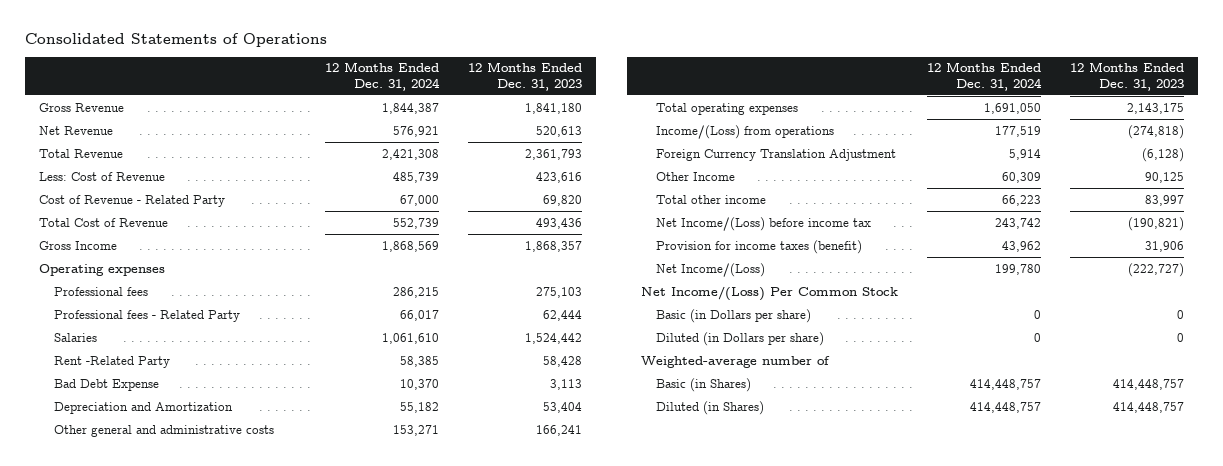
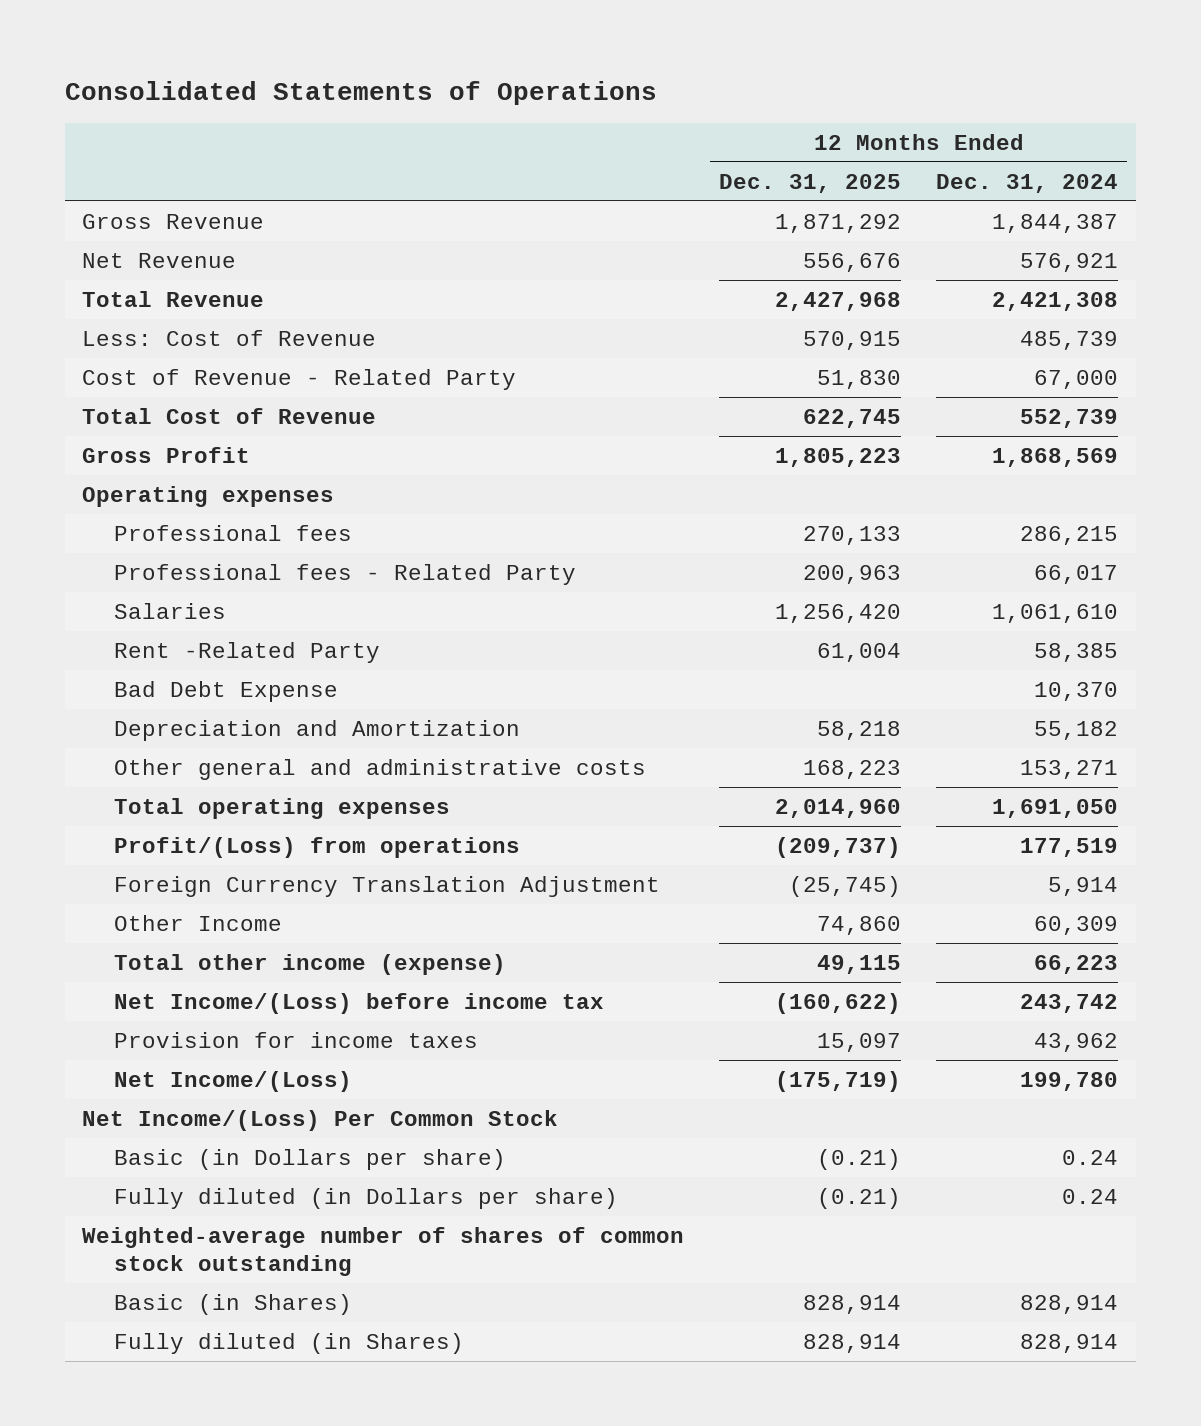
[467,62,582,91] 12 Months Ended Dec. 31, 2023 -> none
none -> [719,173,902,193] Dec. 31, 2025
[39,240,118,250] Gross Income -> [82,446,251,463] Gross Profit
[656,124,835,139] Income/(Loss) from operations -> [114,836,521,858] Profit/(Loss) from operations
[656,194,767,204] Total other income -> [114,953,507,975] Total other income (expense)
[656,239,863,254] Provision for income taxes (benefit) -> [114,1031,479,1048] Provision for income taxes
[1034,309,1042,319] 0 -> [1062,1149,1119,1165] 0.24
[656,331,825,346] Diluted (in Dollars per share) -> [114,1187,619,1209] Fully diluted (in Dollars per share)
[1034,332,1042,342] 0 -> [1062,1188,1119,1204] 0.24
[641,355,831,368] Weighted-average number of -> [82,1226,685,1276] Weighted-average number of shares of common stock outstanding
[970,378,1042,390] 414,448,757 -> [1020,1294,1119,1314] 828,914
[656,400,765,415] Diluted (in Shares) -> [114,1332,465,1354] Fully diluted (in Shares)
[970,401,1042,413] 414,448,757 -> [1020,1333,1119,1353] 828,914

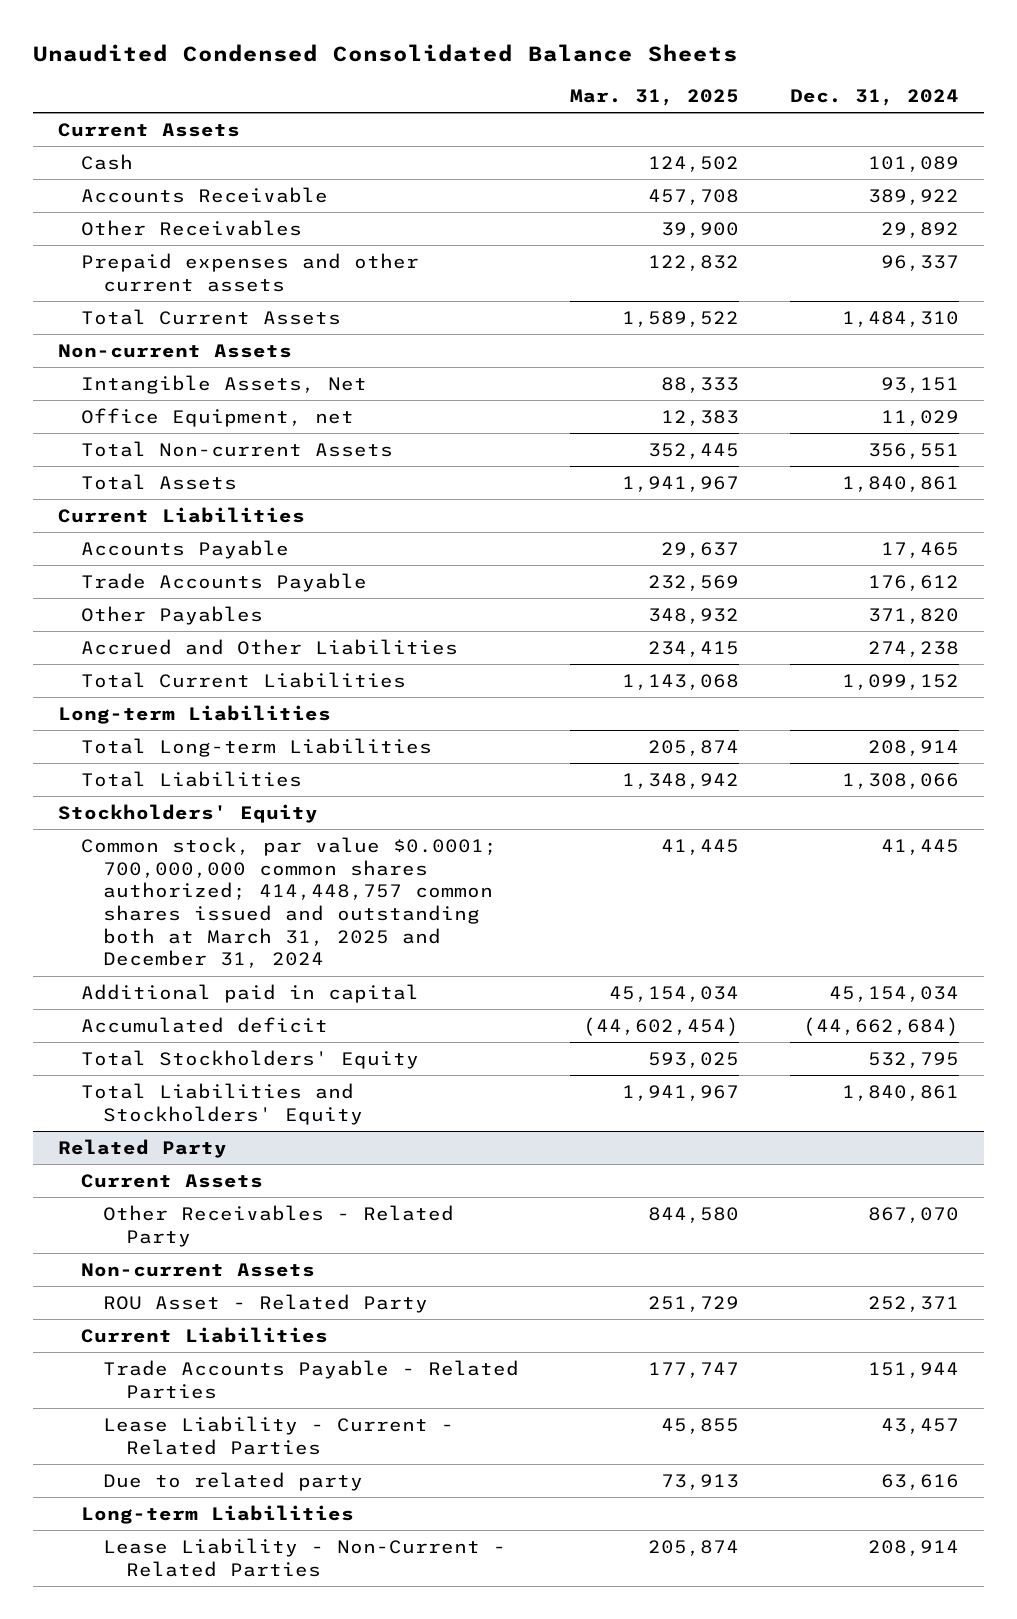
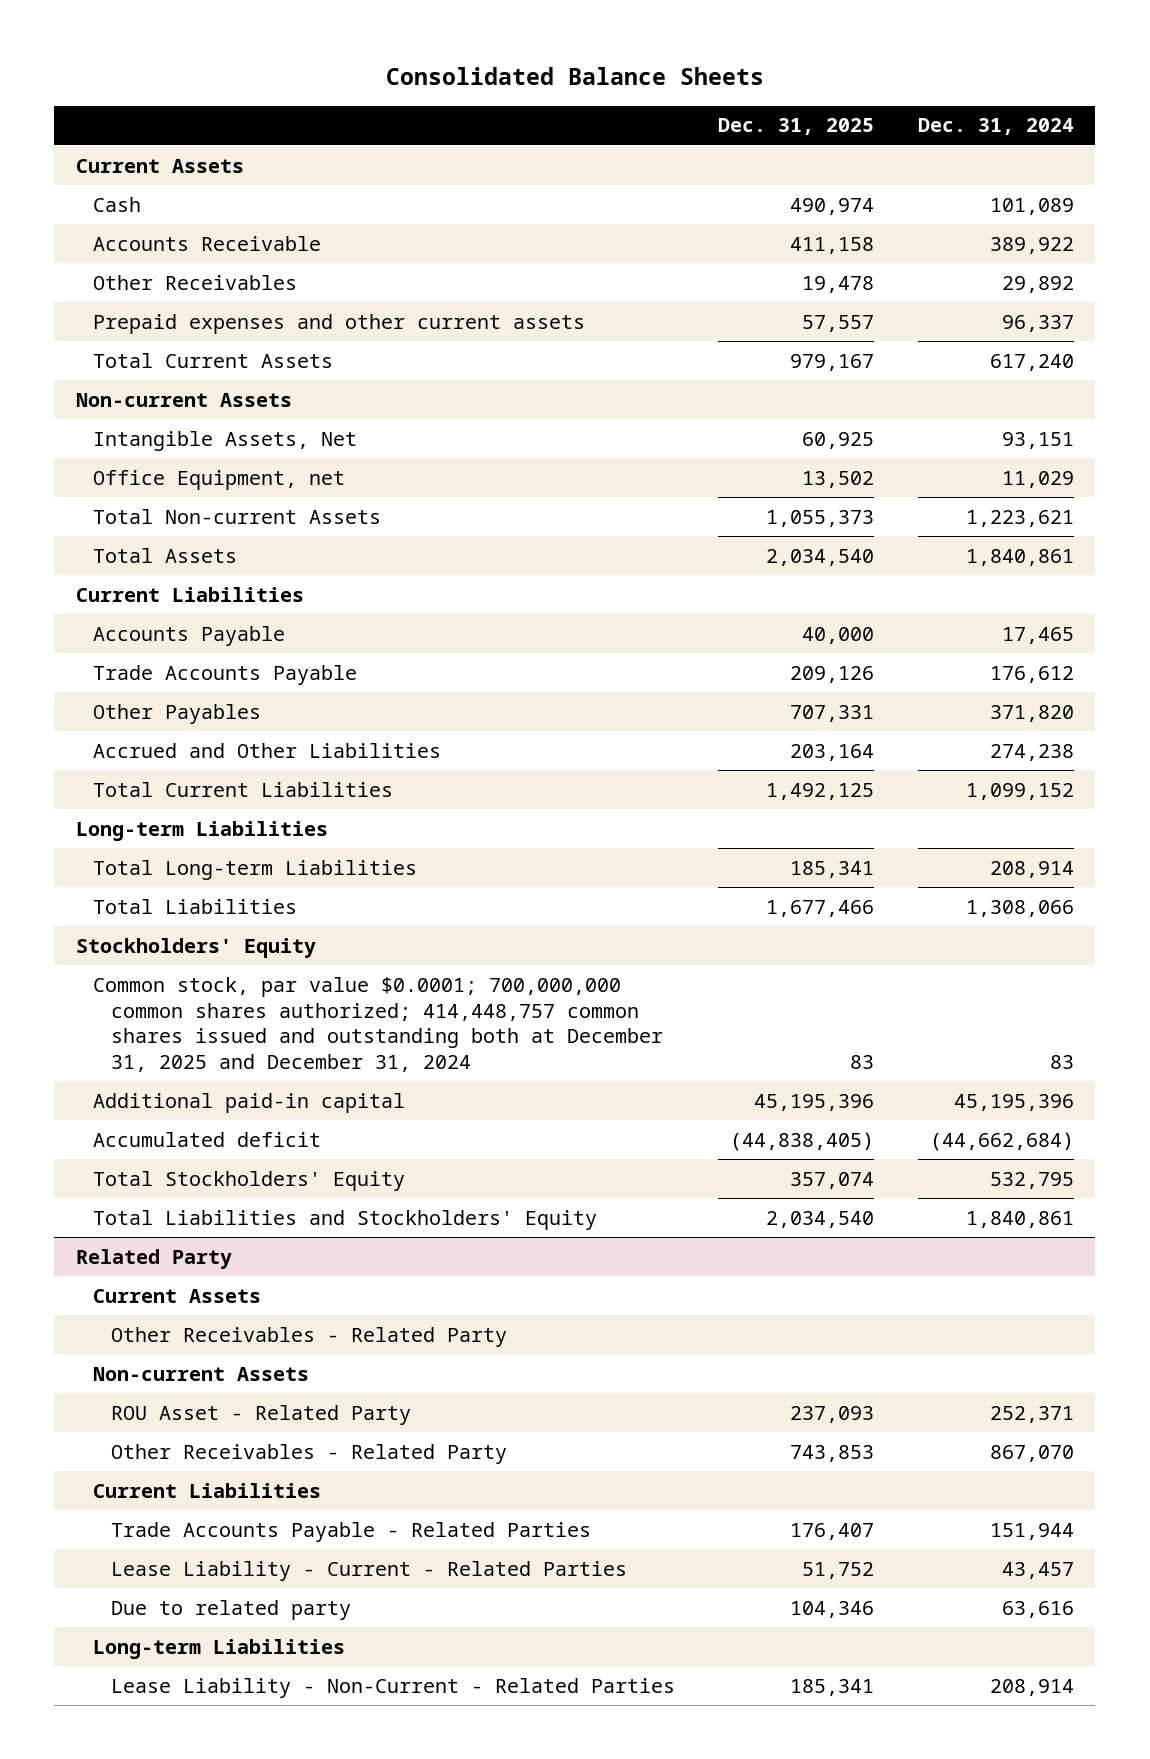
[33,43,739,62] Unaudited Condensed Consolidated Balance Sheets -> [385,67,764,86] Consolidated Balance Sheets
[570,88,740,106] Mar. 31, 2025 -> none
none -> [718,118,875,136] Dec. 31, 2025
[841,310,959,327] 1,484,310 -> [989,353,1074,371] 617,240
[867,442,959,459] 356,551 -> [965,509,1074,527] 1,223,621
[80,836,497,969] Common stock, par value $0.0001; 700,000,000 common shares authorized; 414,448,757 common shares issued and outstanding both at March 31, 2025 and December 31, 2024 -> [93,976,663,1073] Common stock, par value $0.0001; 700,000,000 common shares authorized; 414,448,757 common shares issued and outstanding both at December 31, 2025 and December 31, 2024
[880,838,959,855] 41,445 -> [1049,1055,1074,1070] 83
[80,983,419,1003] Additional paid in capital -> [93,1092,406,1113] Additional paid-in capital
[828,985,959,1002] 45,154,034 -> [953,1093,1074,1111] 45,195,396
none -> [110,1326,507,1347] Other Receivables - Related Party
[103,1204,455,1247] Other Receivables - Related Party -> [110,1443,507,1464] Other Receivables - Related Party

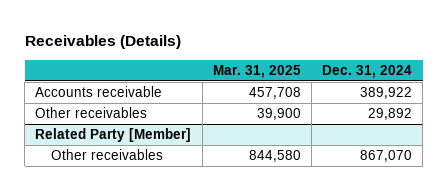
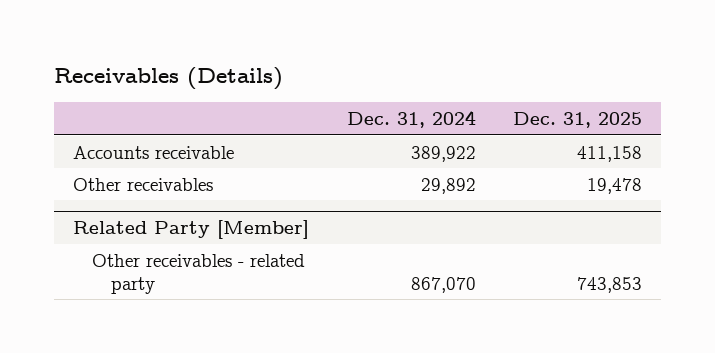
[212,64,301,78] Mar. 31, 2025 -> none
none -> [513,111,643,128] Dec. 31, 2025
[50,149,163,161] Other receivables -> [91,253,305,294] Other receivables - related party

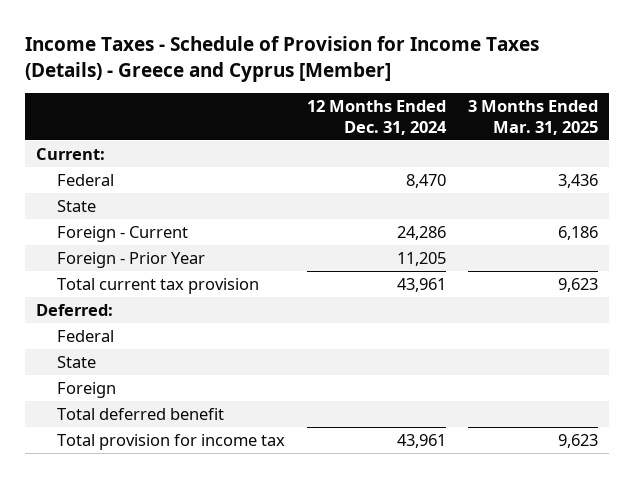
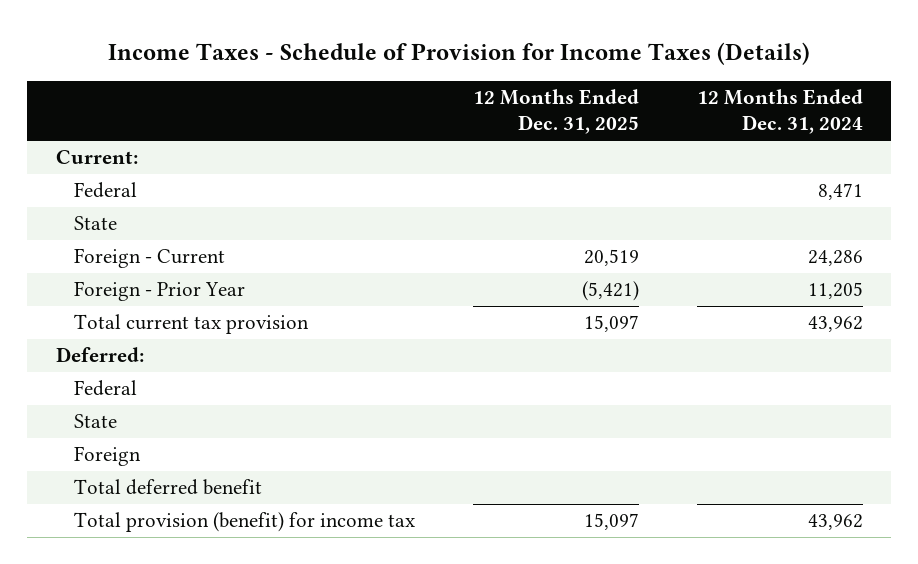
[24,35,539,82] Income Taxes - Schedule of Provision for Income Taxes (Details) - Greece and Cyprus [Member] -> [108,41,811,65] Income Taxes - Schedule of Provision for Income Taxes (Details)
[468,100,599,135] 3 Months Ended Mar. 31, 2025 -> none
none -> [472,89,639,135] 12 Months Ended Dec. 31, 2025
[405,174,446,189] 8,470 -> [817,183,863,201] 8,471
[396,278,446,293] 43,961 -> [807,316,863,333] 43,962
[56,434,285,451] Total provision for income tax -> [73,512,415,533] Total provision (benefit) for income tax
[396,434,446,449] 43,961 -> [807,514,863,531] 43,962

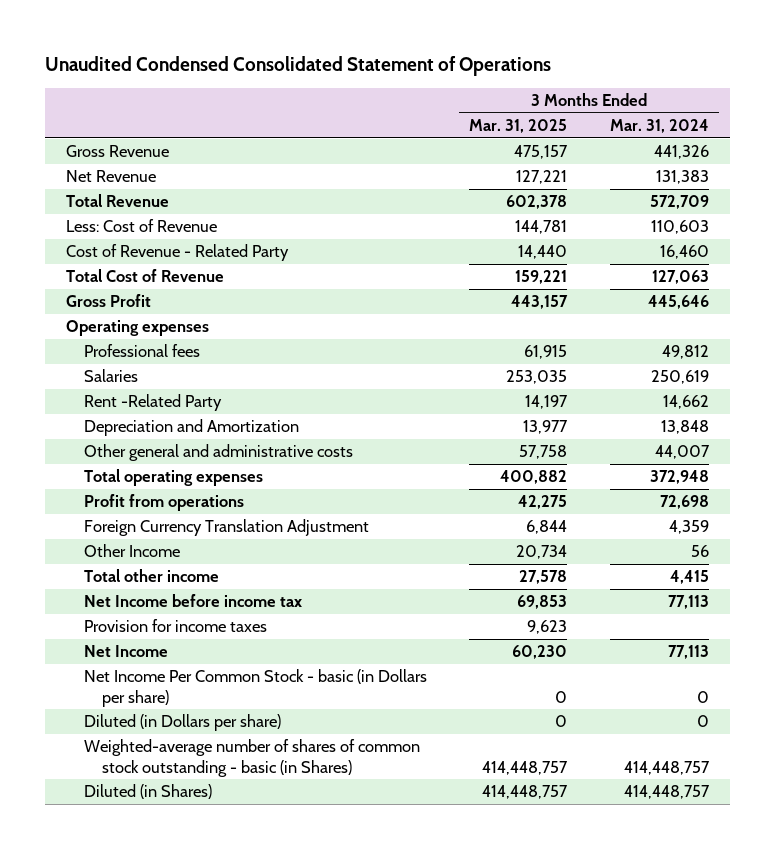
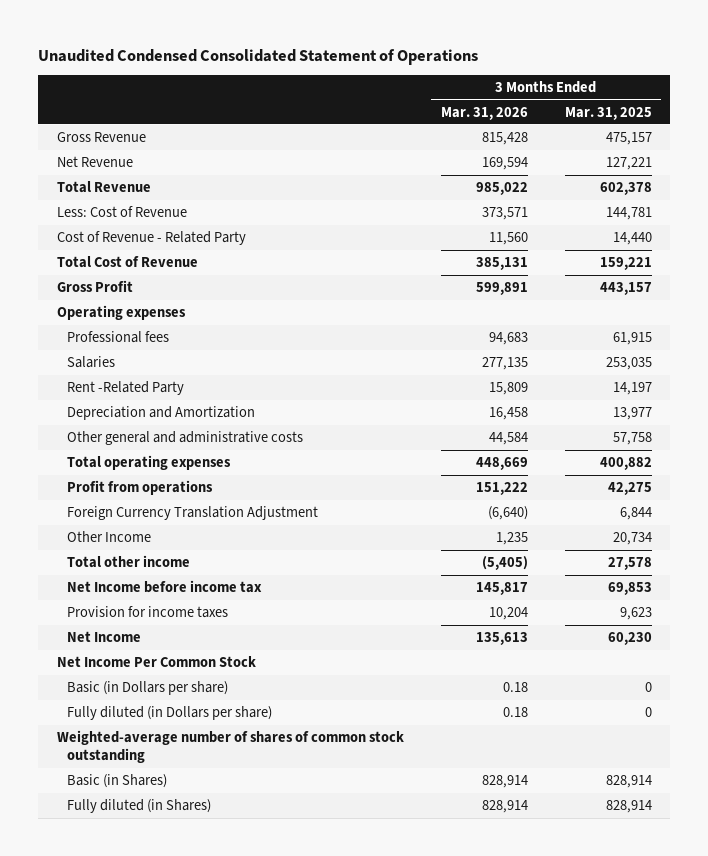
[609,119,709,134] Mar. 31, 2024 -> none
none -> [440,106,528,120] Mar. 31, 2026
none -> [56,656,256,668] Net Income Per Common Stock
[84,669,428,707] Net Income Per Common Stock - basic (in Dollars per share) -> [66,681,228,696] Basic (in Dollars per share)
[84,714,282,732] Diluted (in Dollars per share) -> [66,706,272,721] Fully diluted (in Dollars per share)
none -> [56,730,404,764] Weighted-average number of shares of common stock outstanding
[84,739,421,777] Weighted-average number of shares of common stock outstanding - basic (in Shares) -> [66,774,167,789] Basic (in Shares)
[482,760,569,775] 414,448,757 -> [605,775,652,789] 828,914
[84,784,213,800] Diluted (in Shares) -> [66,799,211,814] Fully diluted (in Shares)
[482,785,569,800] 414,448,757 -> [605,800,652,814] 828,914

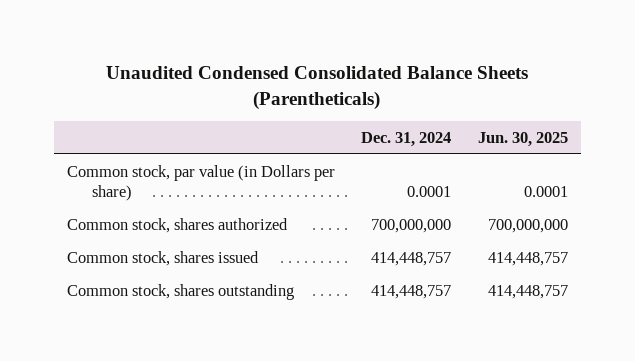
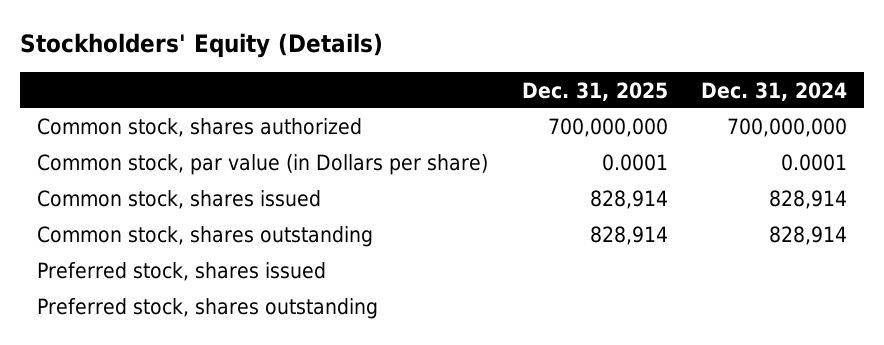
[106,66,529,110] Unaudited Condensed Consolidated Balance Sheets (Parentheticals) -> [20,33,384,59] Stockholders' Equity (Details)
[478,131,569,147] Jun. 30, 2025 -> none
none -> [521,81,668,101] Dec. 31, 2025
[66,164,335,201] Common stock, par value (in Dollars per share) -> [37,154,489,176] Common stock, par value (in Dollars per share)
[371,251,452,266] 414,448,757 -> [769,190,848,210] 828,914
[371,284,452,299] 414,448,757 -> [769,226,848,246] 828,914
none -> [37,262,327,282] Preferred stock, shares issued
none -> [37,298,379,320] Preferred stock, shares outstanding

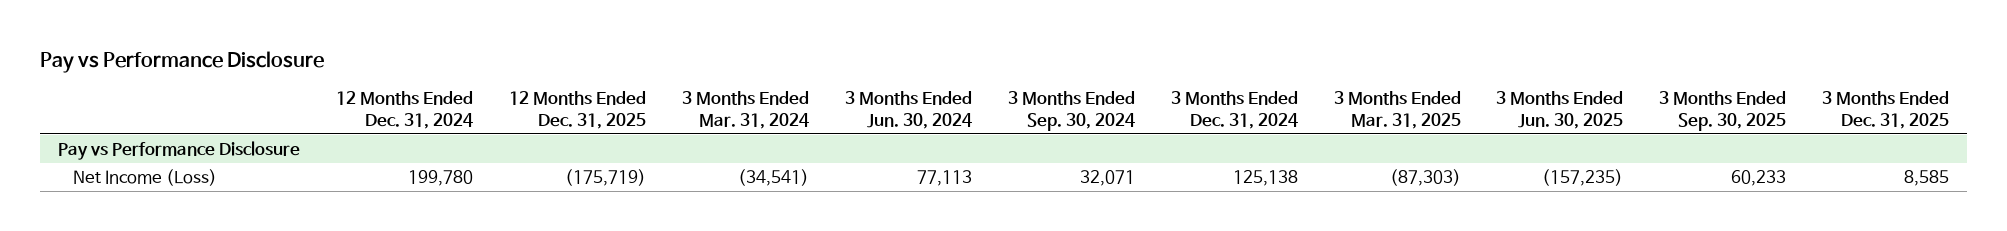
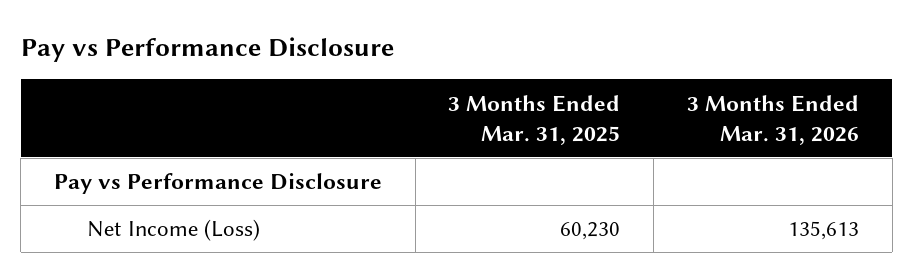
[336,91,474,130] 12 Months Ended Dec. 31, 2024 -> none
[509,91,647,130] 12 Months Ended Dec. 31, 2025 -> none
[681,91,809,130] 3 Months Ended Mar. 31, 2024 -> none
[844,91,972,130] 3 Months Ended Jun. 30, 2024 -> none
[1007,91,1135,132] 3 Months Ended Sep. 30, 2024 -> none
[1170,91,1298,130] 3 Months Ended Dec. 31, 2024 -> none
[1496,91,1624,130] 3 Months Ended Jun. 30, 2025 -> none
[1659,91,1787,132] 3 Months Ended Sep. 30, 2025 -> none
[1822,91,1950,130] 3 Months Ended Dec. 31, 2025 -> none
none -> [686,94,859,145] 3 Months Ended Mar. 31, 2026
[1389,169,1461,187] (87,303) -> [560,222,621,241] 60,230

